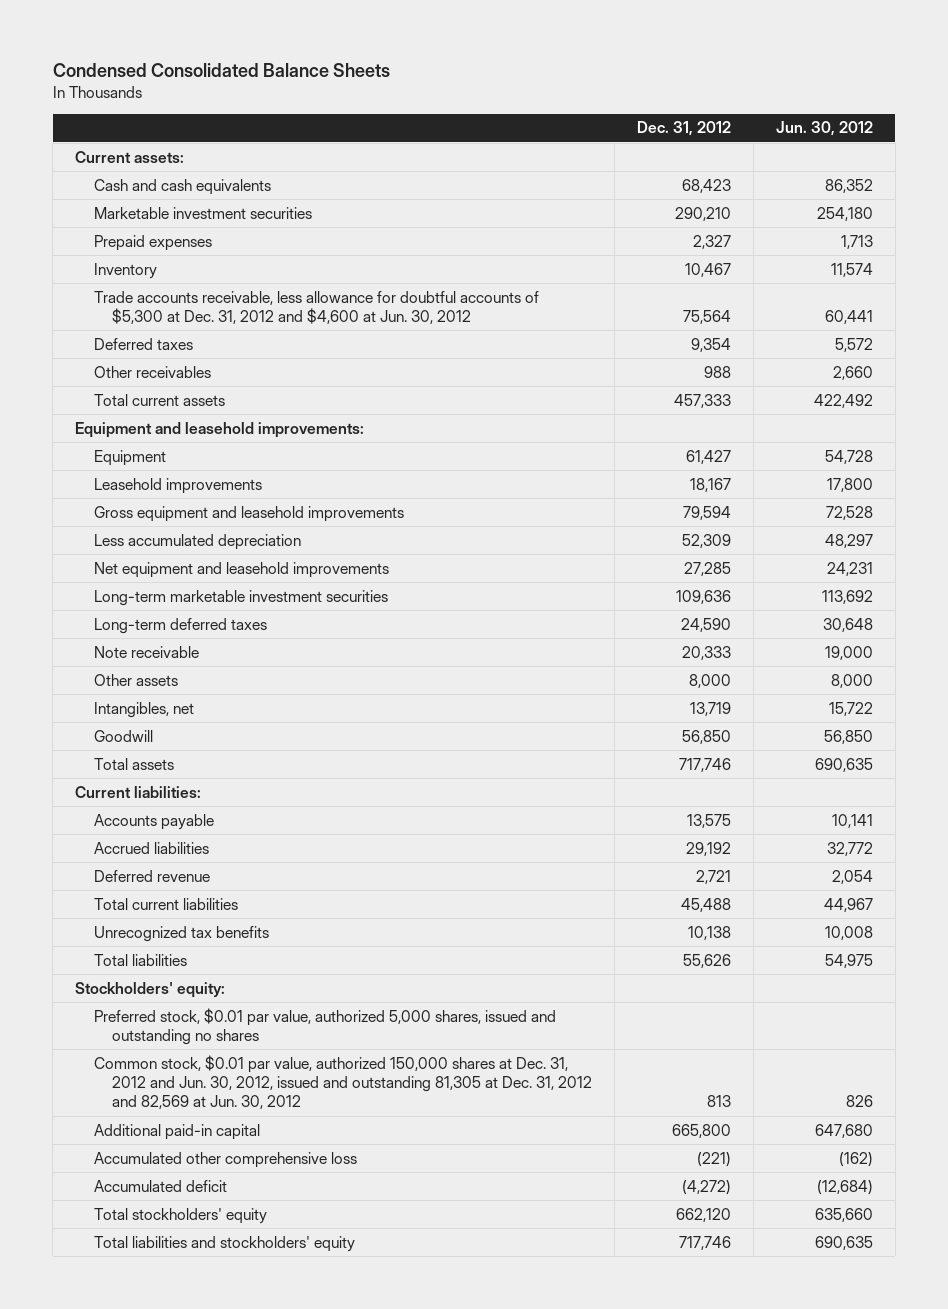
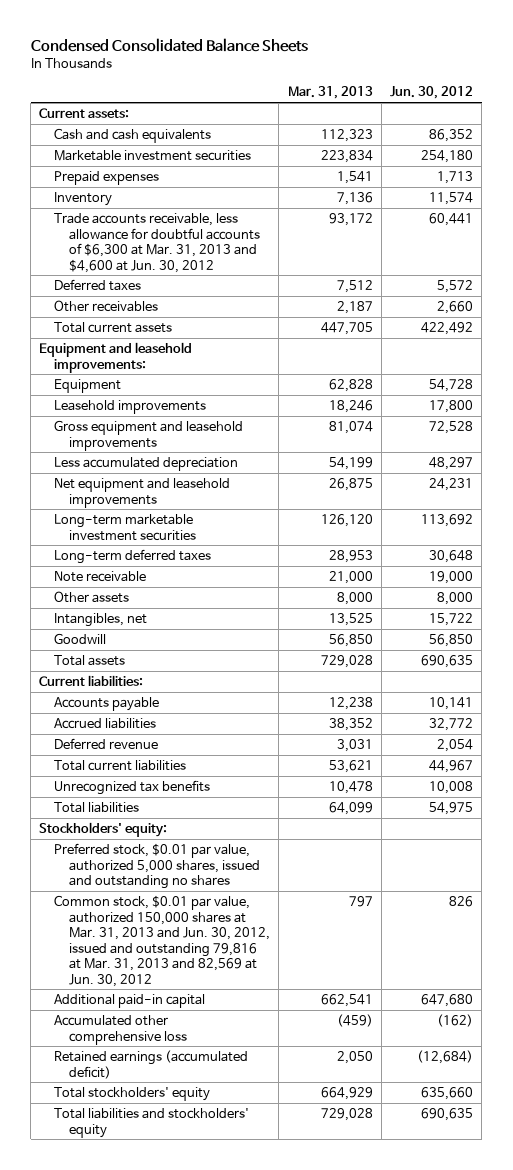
[637,121,732,137] Dec. 31, 2012 -> none
none -> [287,86,373,100] Mar. 31, 2013
[93,290,539,325] Trade accounts receivable, less allowance for doubtful accounts of $5,300 at Dec. 31, 2012 and $4,600 at Jun. 30, 2012 -> [54,213,260,273] Trade accounts receivable, less allowance for doubtful accounts of $6,300 at Mar. 31, 2013 and $4,600 at Jun. 30, 2012
[93,1054,593,1110] Common stock, $0.01 par value, authorized 150,000 shares at Dec. 31, 2012 and Jun. 30, 2012, issued and outstanding 81,305 at Dec. 31, 2012 and 82,569 at Jun. 30, 2012 -> [54,895,270,987] Common stock, $0.01 par value, authorized 150,000 shares at Mar. 31, 2013 and Jun. 30, 2012, issued and outstanding 79,816 at Mar. 31, 2013 and 82,569 at Jun. 30, 2012
[93,1179,227,1192] Accumulated deficit -> [54,1050,249,1079] Retained earnings (accumulated deficit)

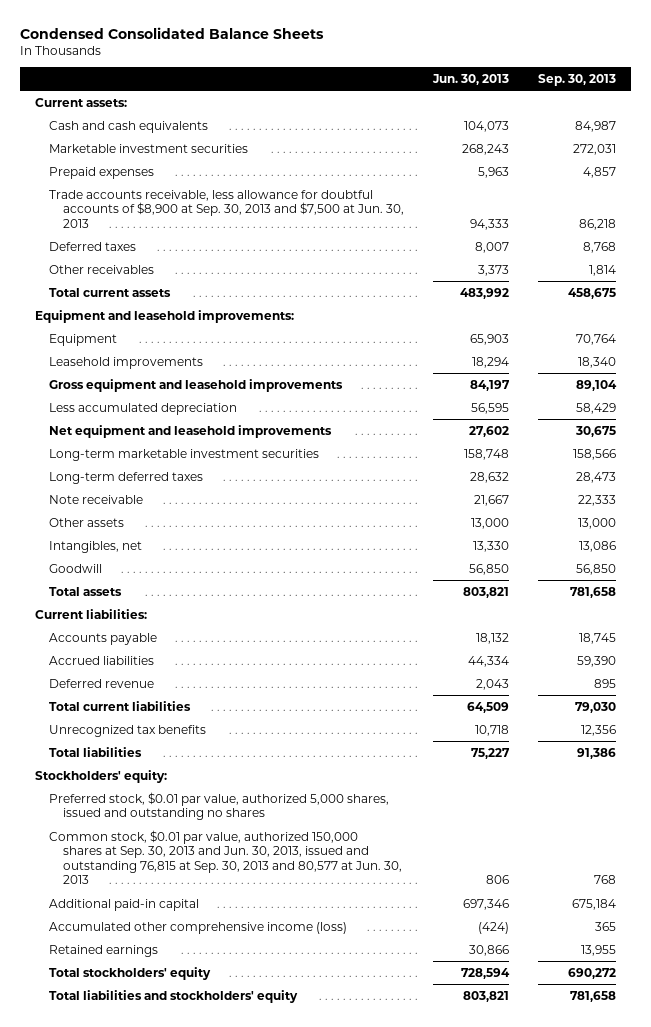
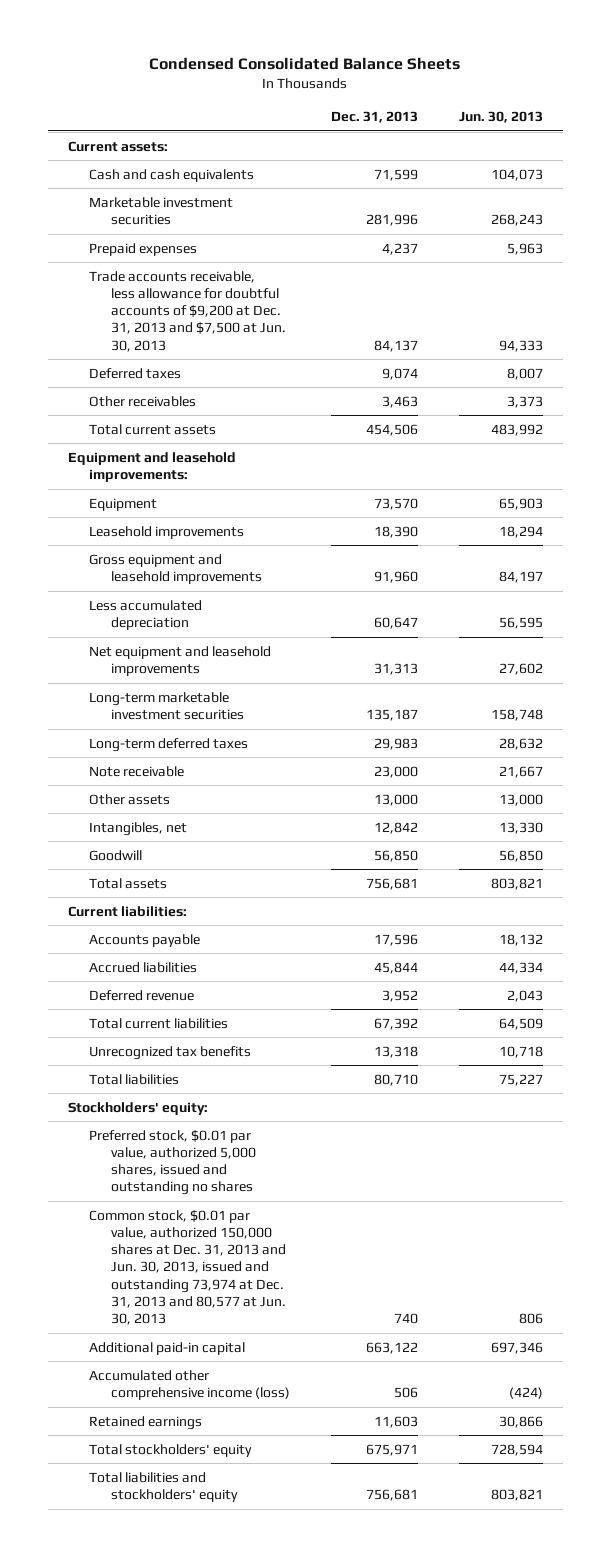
[538,73,617,86] Sep. 30, 2013 -> none
none -> [330,111,418,124] Dec. 31, 2013
[48,189,404,228] Trade accounts receivable, less allowance for doubtful accounts of $8,900 at Sep. 30, 2013 and $7,500 at Jun. 30, 2013 -> [89,270,286,352] Trade accounts receivable, less allowance for doubtful accounts of $9,200 at Dec. 31, 2013 and $7,500 at Jun. 30, 2013
[48,829,402,885] Common stock, $0.01 par value, authorized 150,000 shares at Sep. 30, 2013 and Jun. 30, 2013, issued and outstanding 76,815 at Sep. 30, 2013 and 80,577 at Jun. 30, 2013 -> [89,1209,286,1325] Common stock, $0.01 par value, authorized 150,000 shares at Dec. 31, 2013 and Jun. 30, 2013, issued and outstanding 73,974 at Dec. 31, 2013 and 80,577 at Jun. 30, 2013

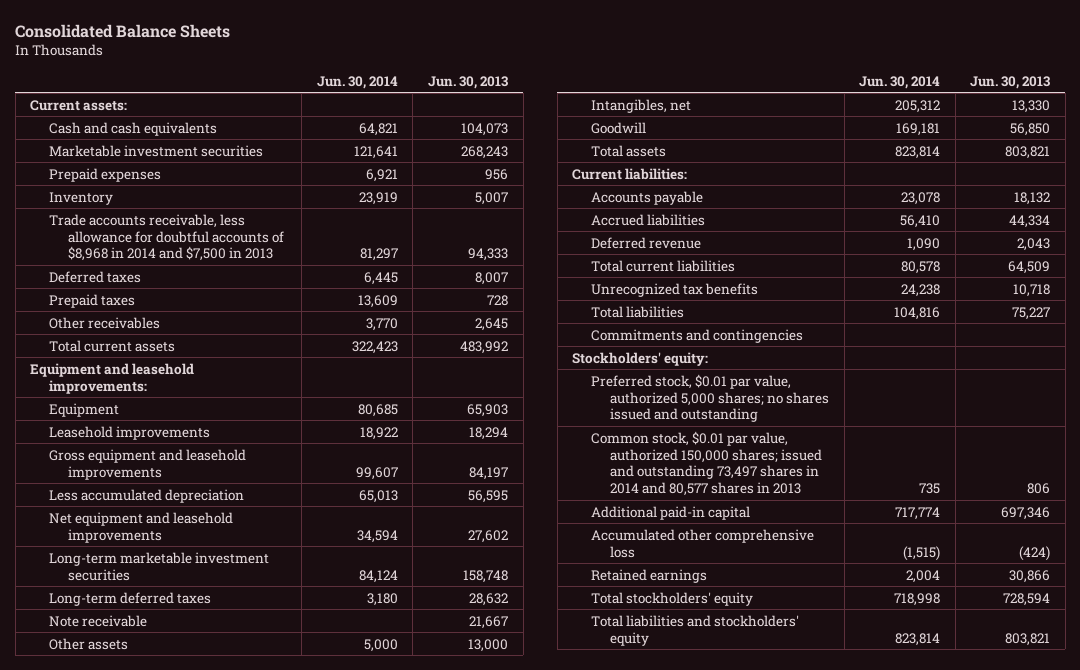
[149,57,461,71] Condensed Consolidated Balance Sheets -> [15,23,231,38] Consolidated Balance Sheets
[330,111,418,124] Dec. 31, 2013 -> none
none -> [316,75,398,89] Jun. 30, 2014
[506,242,543,255] 5,963 -> [484,168,508,180] 956
none -> [48,191,113,205] Inventory
[89,270,286,352] Trade accounts receivable, less allowance for doubtful accounts of $9,200 at Dec. 31, 2013 and $7,500 at Jun. 30, 2013 -> [48,213,284,262] Trade accounts receivable, less allowance for doubtful accounts of $8,968 in 2014 and $7,500 in 2013
none -> [48,293,135,308] Prepaid taxes
[506,395,543,408] 3,373 -> [474,317,508,331] 2,645
none -> [591,328,804,343] Commitments and contingencies
[89,1129,256,1196] Preferred stock, $0.01 par value, authorized 5,000 shares, issued and outstanding no shares -> [591,373,829,423] Preferred stock, $0.01 par value, authorized 5,000 shares; no shares issued and outstanding
[89,1209,286,1325] Common stock, $0.01 par value, authorized 150,000 shares at Dec. 31, 2013 and Jun. 30, 2013, issued and outstanding 73,974 at Dec. 31, 2013 and 80,577 at Jun. 30, 2013 -> [591,430,822,497] Common stock, $0.01 par value, authorized 150,000 shares; issued and outstanding 73,497 shares in 2014 and 80,577 shares in 2013
[89,1369,290,1400] Accumulated other comprehensive income (loss) -> [591,528,815,558] Accumulated other comprehensive loss

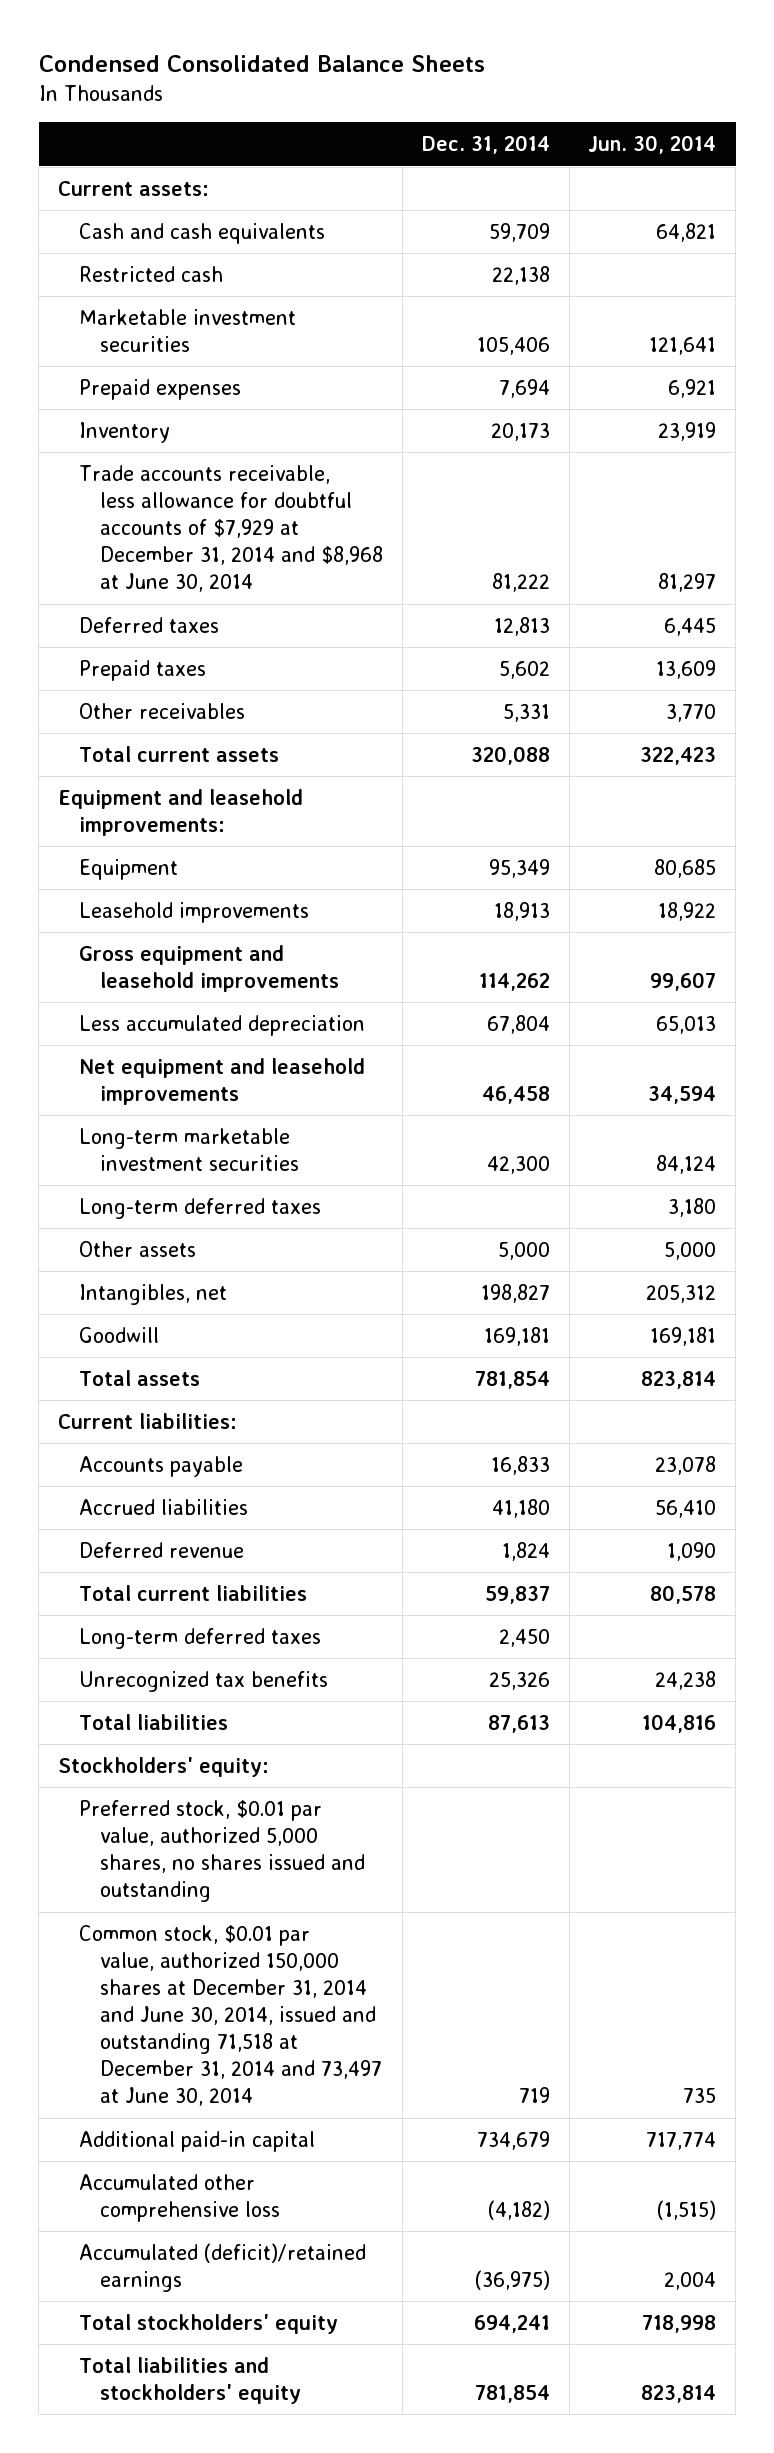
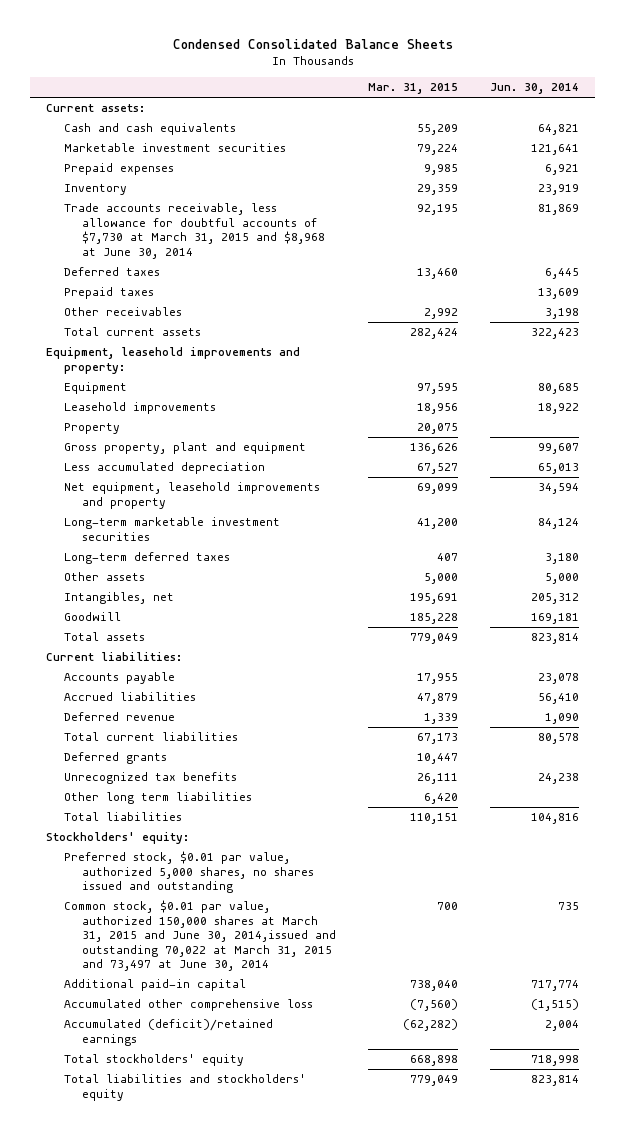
[421,135,550,155] Dec. 31, 2014 -> none
none -> [368,83,459,95] Mar. 31, 2015
[79,265,224,282] Restricted cash -> none
[79,464,384,593] Trade accounts receivable, less allowance for doubtful accounts of $7,929 at December 31, 2014 and $8,968 at June 30, 2014 -> [63,203,325,259] Trade accounts receivable, less allowance for doubtful accounts of $7,730 at March 31, 2015 and $8,968 at June 30, 2014
[658,573,717,593] 81,297 -> [538,204,580,216] 81,869
[666,703,717,722] 3,770 -> [545,308,580,320] 3,198
[57,788,303,837] Equipment and leasehold improvements: -> [45,347,300,374] Equipment, leasehold improvements and property:
none -> [63,423,120,435] Property
[79,944,340,993] Gross equipment and leasehold improvements -> [63,442,306,455] Gross property, plant and equipment
[79,1057,366,1106] Net equipment and leasehold improvements -> [63,482,320,509] Net equipment, leasehold improvements and property
[79,1627,322,1649] Long-term deferred taxes -> none
none -> [63,752,167,765] Deferred grants
none -> [63,792,252,805] Other long term liabilities
[79,1924,383,2107] Common stock, $0.01 par value, authorized 150,000 shares at December 31, 2014 and June 30, 2014, issued and outstanding 71,518 at December 31, 2014 and 73,497 at June 30, 2014 -> [63,900,336,972] Common stock, $0.01 par value, authorized 150,000 shares at March 31, 2015 and June 30, 2014,issued and outstanding 70,022 at March 31, 2015 and 73,497 at June 30, 2014

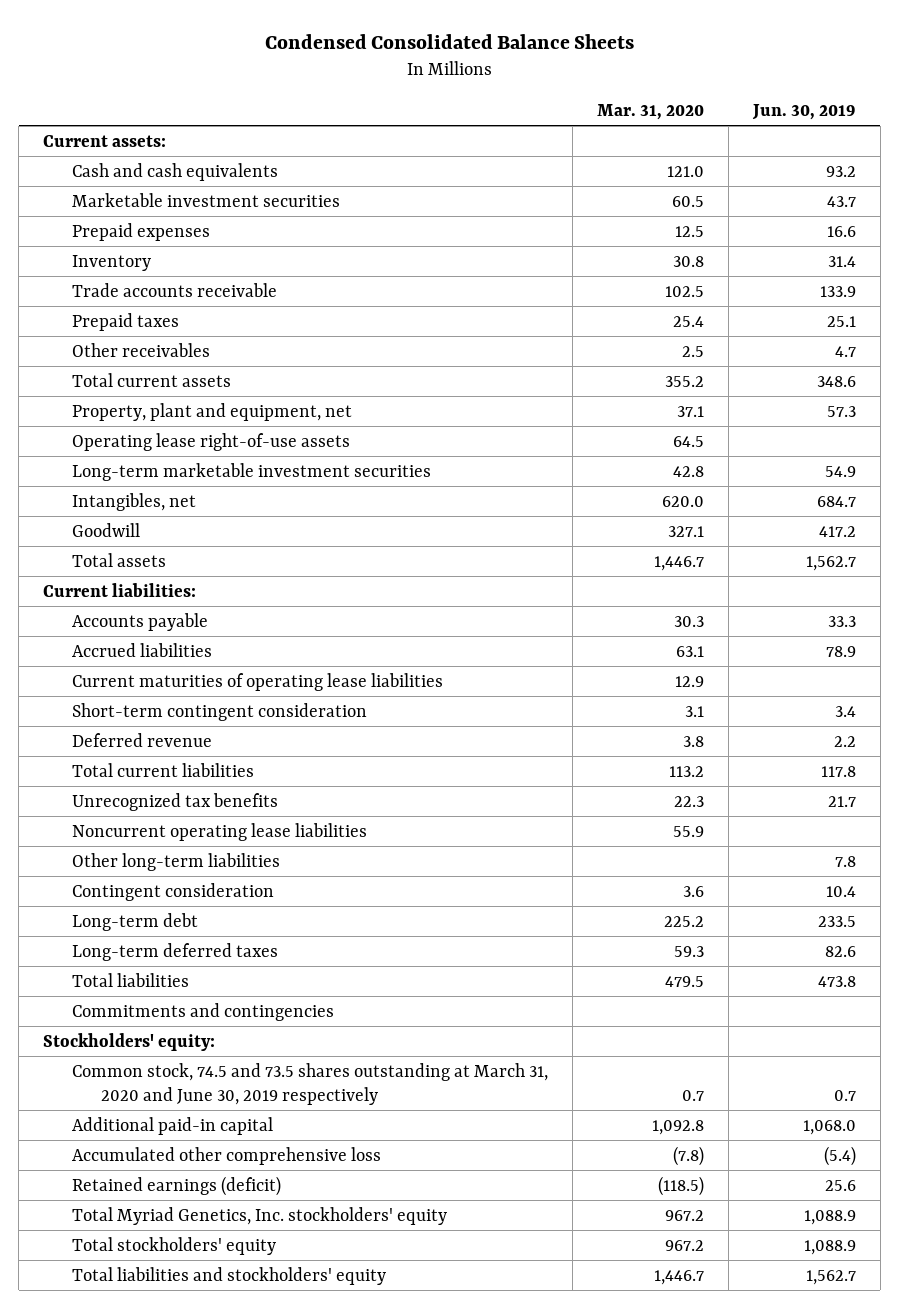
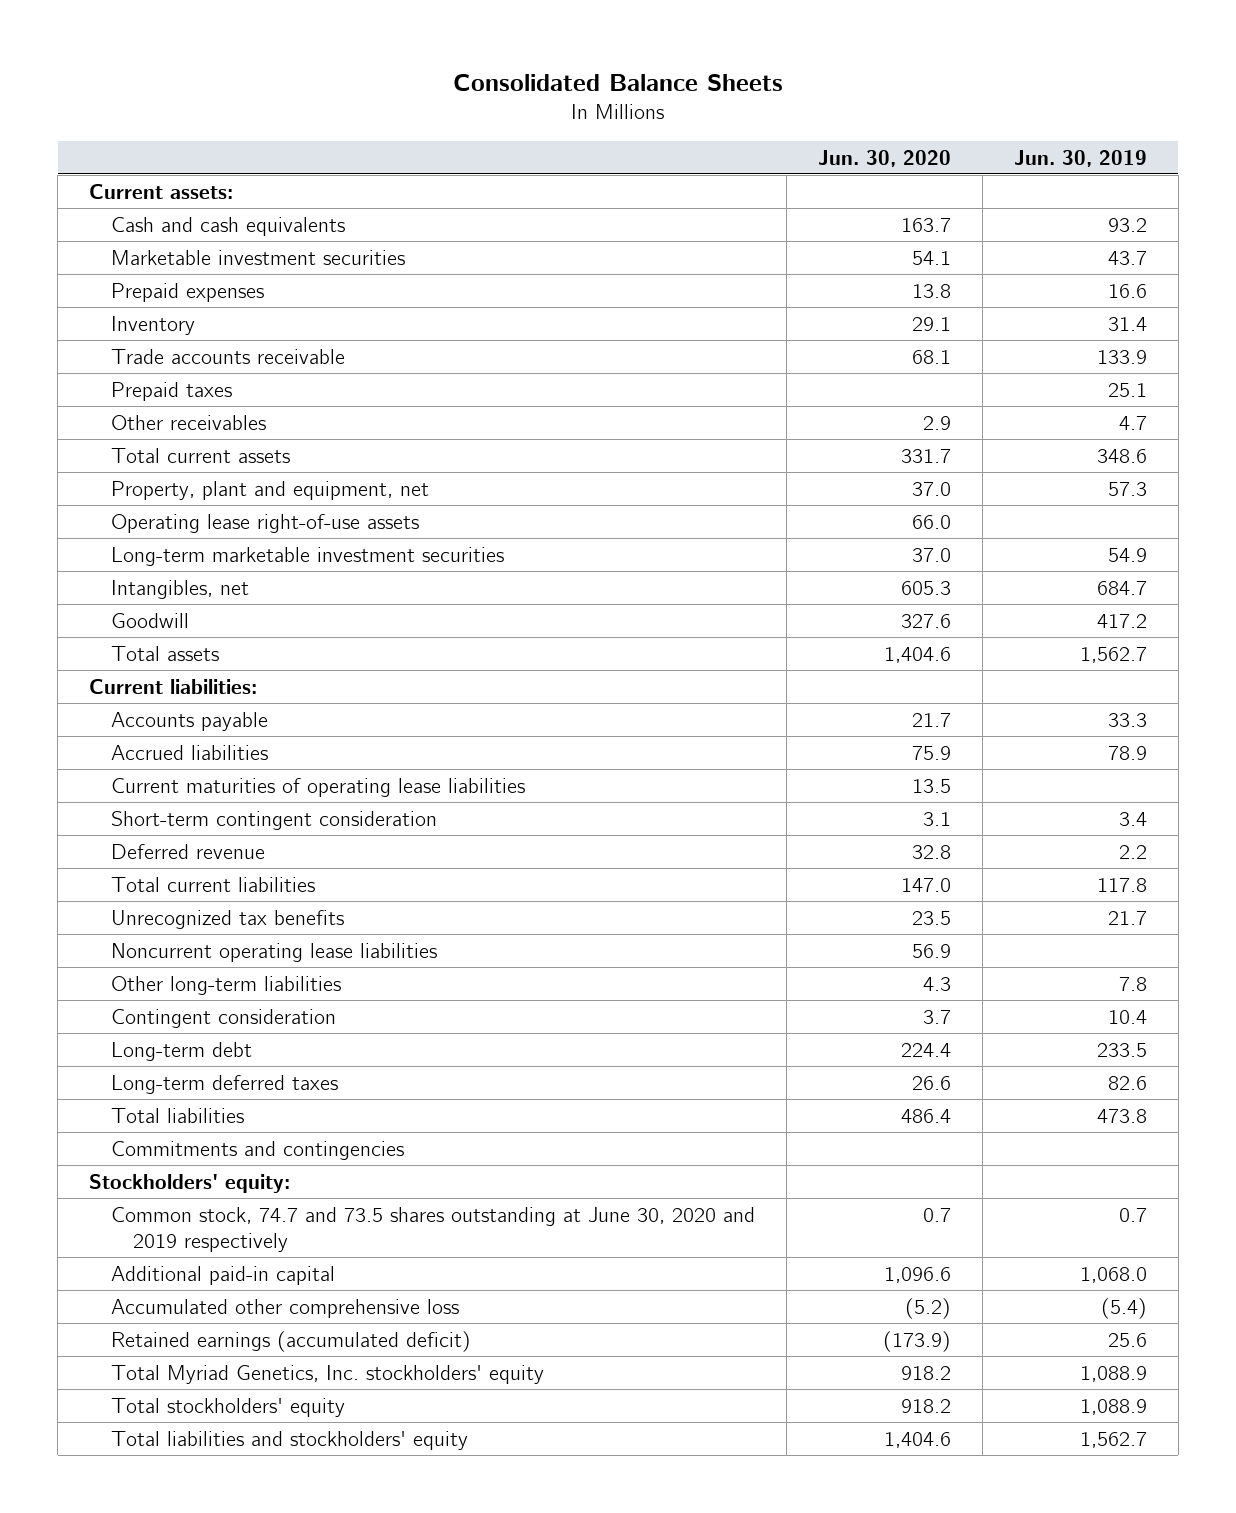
[264,34,634,50] Condensed Consolidated Balance Sheets -> [453,73,784,91] Consolidated Balance Sheets
[597,103,705,120] Mar. 31, 2020 -> none
none -> [818,149,952,167] Jun. 30, 2020
[72,1062,549,1105] Common stock, 74.5 and 73.5 shares outstanding at March 31, 2020 and June 30, 2019 respectively -> [111,1206,756,1253] Common stock, 74.7 and 73.5 shares outstanding at June 30, 2020 and 2019 respectively
[72,1175,282,1196] Retained earnings (deficit) -> [111,1330,472,1352] Retained earnings (accumulated deficit)

